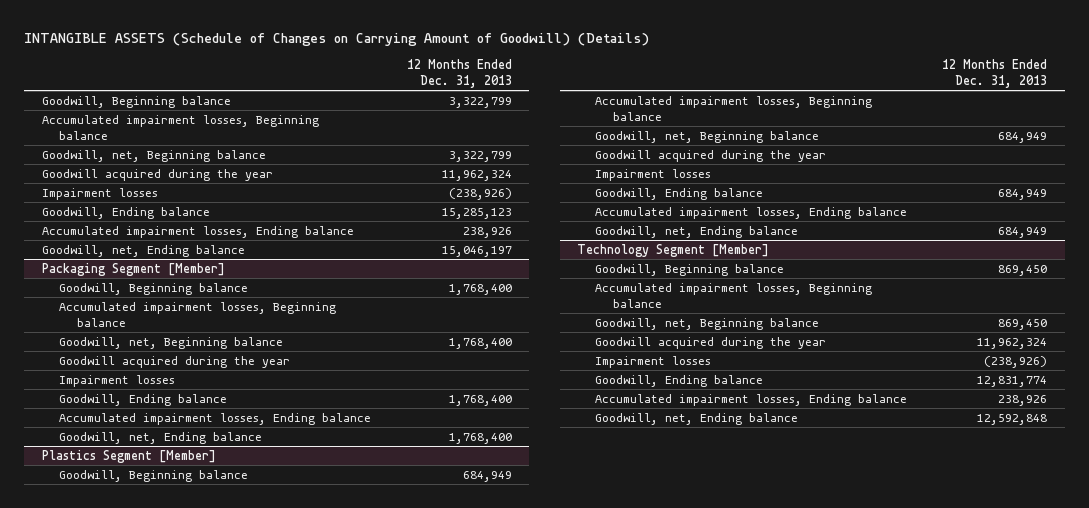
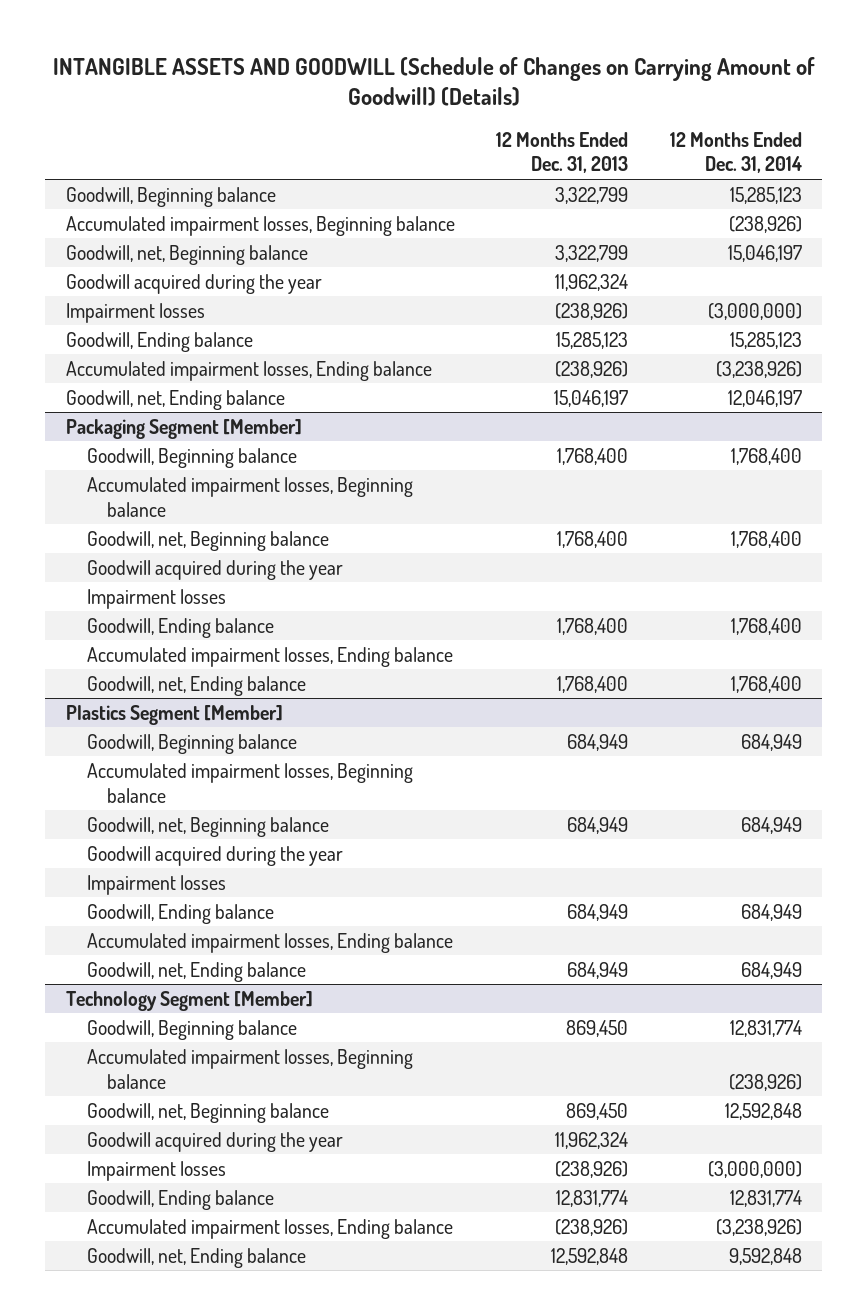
[24,33,650,47] INTANGIBLE ASSETS (Schedule of Changes on Carrying Amount of Goodwill) (Details) -> [52,57,815,107] INTANGIBLE ASSETS AND GOODWILL (Schedule of Changes on Carrying Amount of Goodwill) (Details)
none -> [669,131,802,174] 12 Months Ended Dec. 31, 2014
[462,226,512,238] 238,926 -> [555,360,629,378] (238,926)
[998,394,1048,406] 238,926 -> [555,1218,629,1236] (238,926)

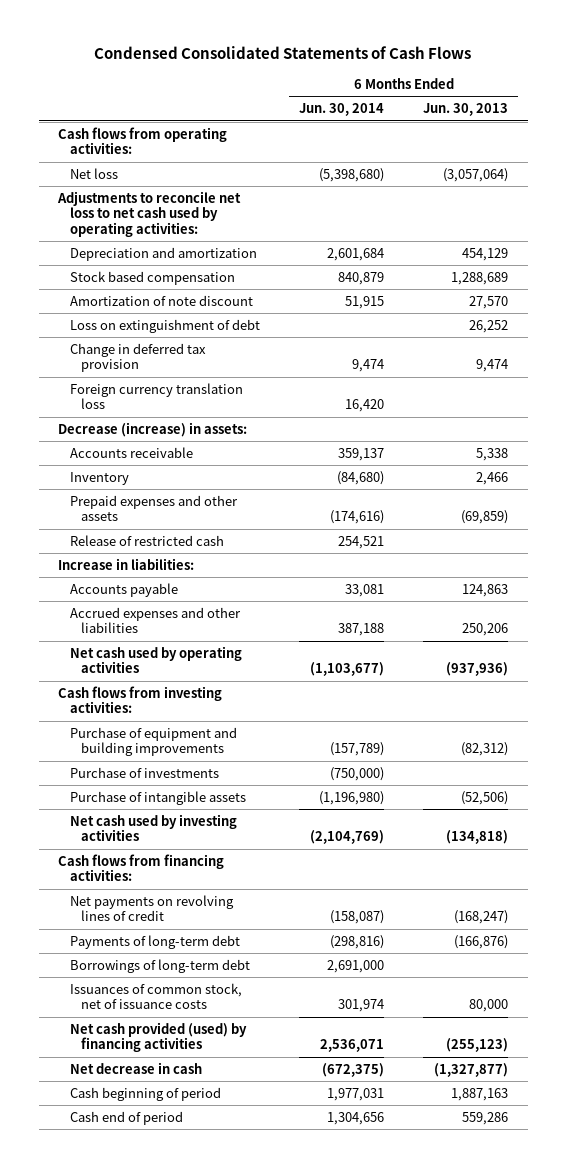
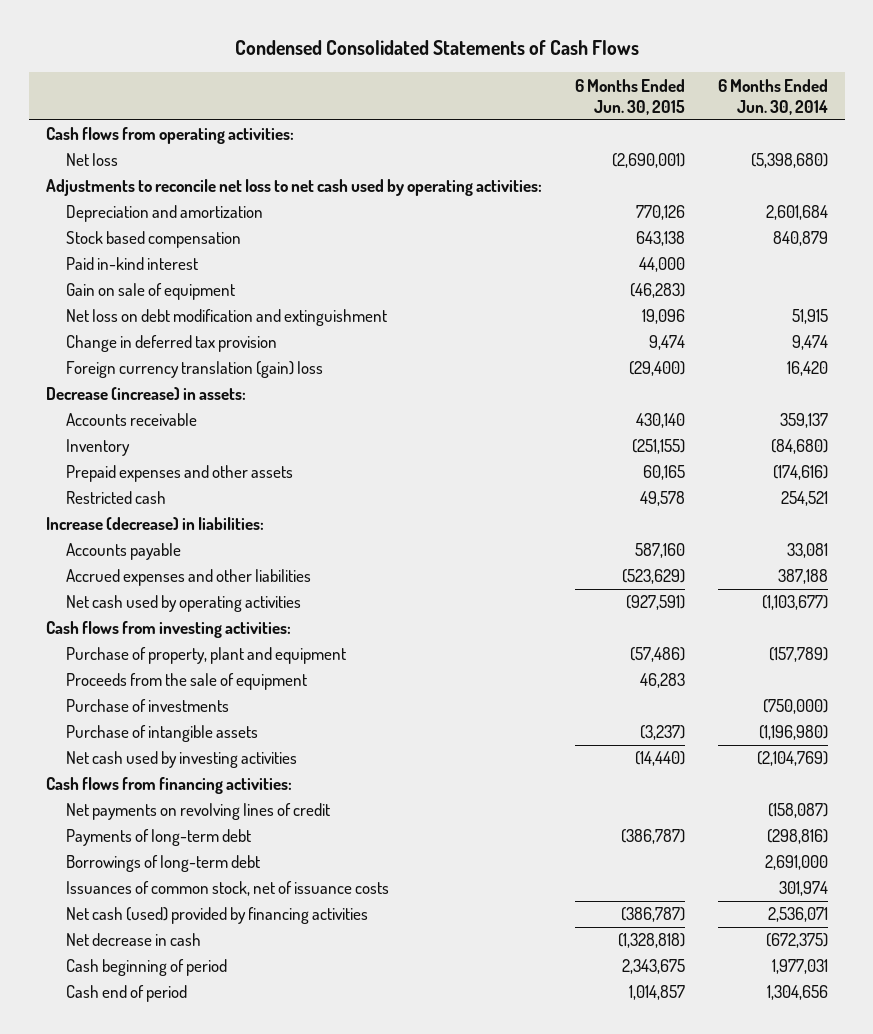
[423,103,509,117] Jun. 30, 2013 -> none
none -> [574,78,685,115] 6 Months Ended Jun. 30, 2015
[69,318,260,333] Loss on extinguishment of debt -> none
none -> [65,257,198,271] Paid in-kind interest
none -> [65,283,235,301] Gain on sale of equipment
[69,294,253,306] Amortization of note discount -> [65,309,387,327] Net loss on debt modification and extinguishment
[69,382,243,410] Foreign currency translation loss -> [65,361,323,379] Foreign currency translation (gain) loss
[69,534,224,546] Release of restricted cash -> [65,491,166,505] Restricted cash
[58,557,195,570] Increase in liabilities: -> [45,517,264,531] Increase (decrease) in liabilities:
[69,726,237,757] Purchase of equipment and building improvements -> [65,647,346,665] Purchase of property, plant and equipment
none -> [65,673,307,691] Proceeds from the sale of equipment
[69,1021,247,1053] Net cash provided (used) by financing activities -> [65,907,368,925] Net cash (used) provided by financing activities

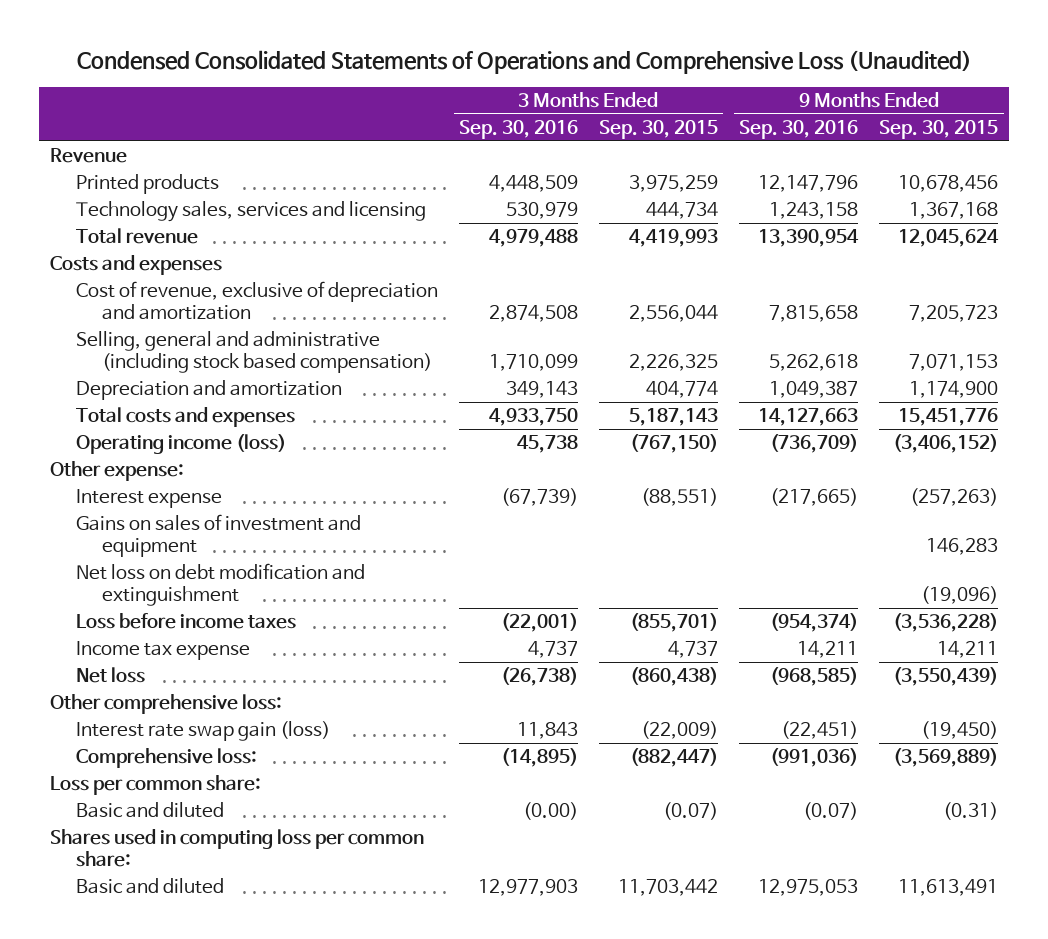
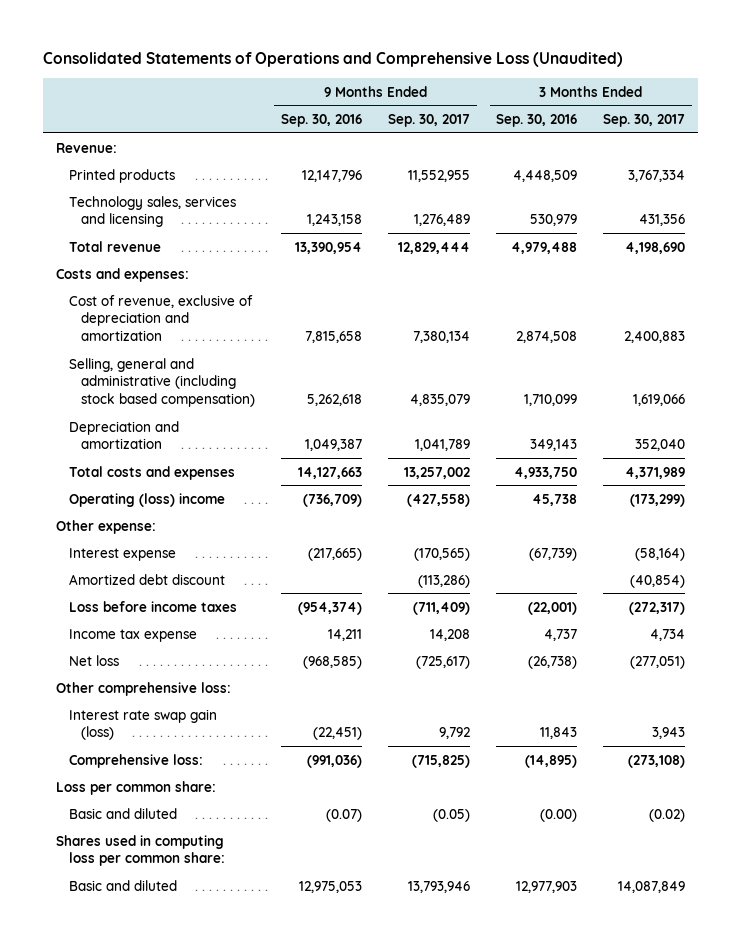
[77,50,973,75] Condensed Consolidated Statements of Operations and Comprehensive Loss (Unaudited) -> [43,52,624,68] Consolidated Statements of Operations and Comprehensive Loss (Unaudited)
[599,120,719,140] Sep. 30, 2015 -> none
[879,120,999,140] Sep. 30, 2015 -> none
none -> [388,113,471,127] Sep. 30, 2017
none -> [603,113,686,127] Sep. 30, 2017
[50,148,128,164] Revenue -> [56,142,118,153] Revenue:
[50,255,223,276] Costs and expenses -> [56,267,190,282] Costs and expenses:
[75,434,286,455] Operating income (loss) -> [68,492,225,507] Operating (loss) income
[75,514,361,558] Gains on sales of investment and equipment -> none
[75,563,365,607] Net loss on debt modification and extinguishment -> none
none -> [68,573,225,585] Amortized debt discount

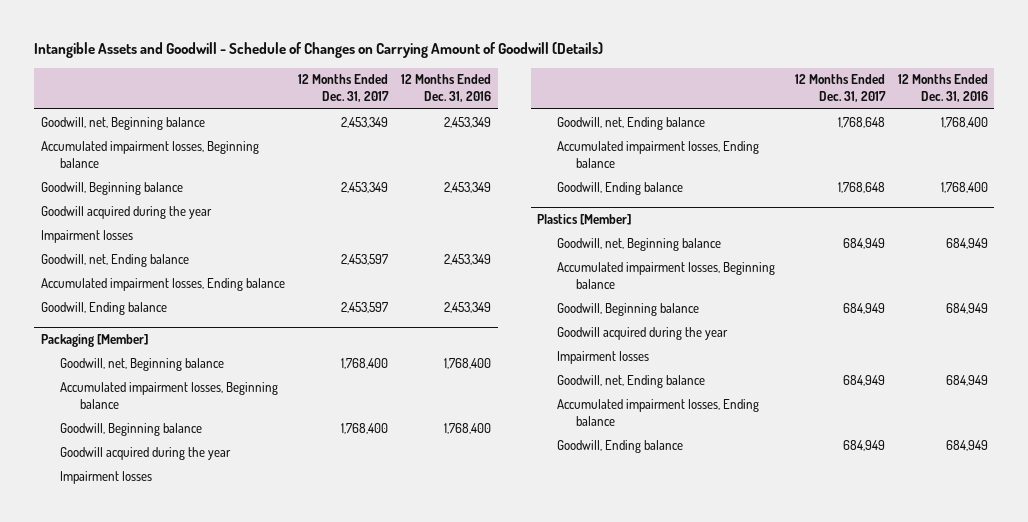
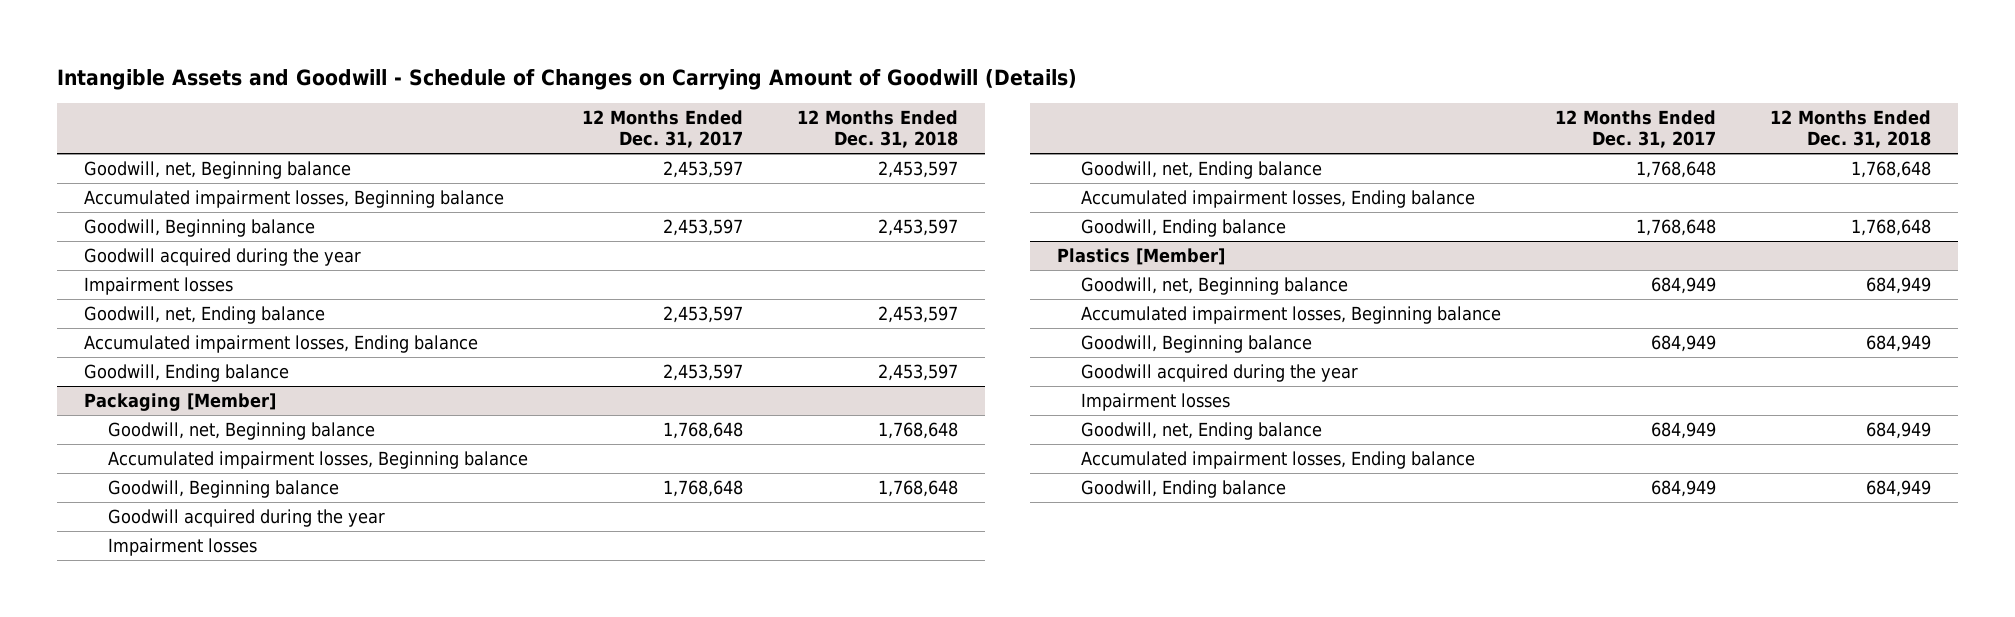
[401,74,492,103] 12 Months Ended Dec. 31, 2016 -> none
none -> [796,110,958,149] 12 Months Ended Dec. 31, 2018
[340,116,388,128] 2,453,349 -> [662,161,743,179] 2,453,597
[340,181,388,193] 2,453,349 -> [662,219,743,237] 2,453,597
[340,357,388,369] 1,768,400 -> [662,422,743,440] 1,768,648
[340,422,388,434] 1,768,400 -> [662,480,743,498] 1,768,648

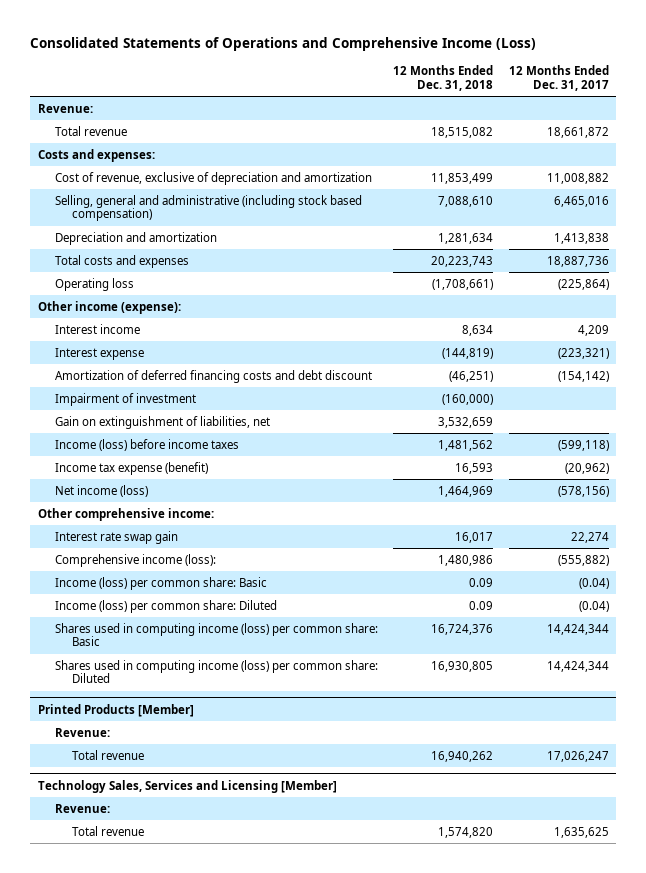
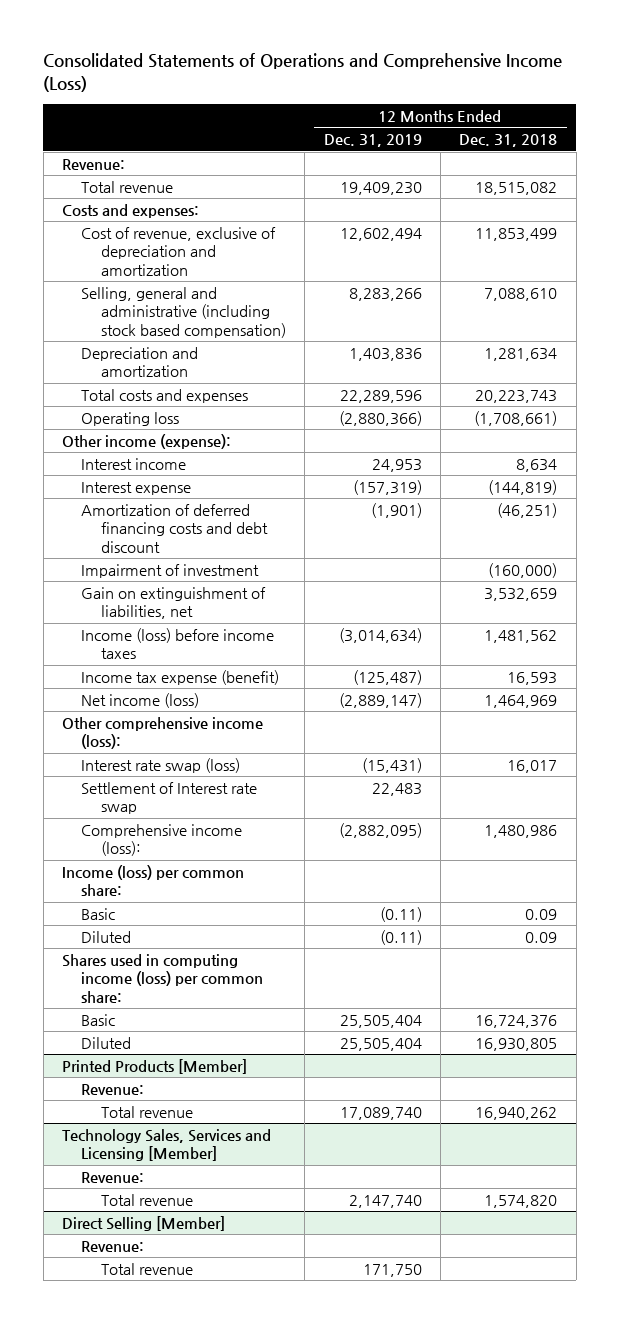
[508,65,609,92] 12 Months Ended Dec. 31, 2017 -> none
none -> [323,134,422,148] Dec. 31, 2019
[37,507,214,521] Other comprehensive income: -> [61,716,263,750] Other comprehensive income (loss):
[54,530,178,544] Interest rate swap gain -> [81,757,241,773] Interest rate swap (loss)
none -> [81,781,258,815] Settlement of Interest rate swap
none -> [61,864,244,897] Income (loss) per common share:
[54,576,267,590] Income (loss) per common share: Basic -> [81,907,116,920] Basic
[54,599,277,613] Income (loss) per common share: Diluted -> [81,930,132,943] Diluted
none -> [61,953,264,1003] Shares used in computing income (loss) per common share:
[54,622,378,647] Shares used in computing income (loss) per common share: Basic -> [81,1013,116,1026] Basic
[54,659,378,684] Shares used in computing income (loss) per common share: Diluted -> [81,1036,132,1049] Diluted
none -> [61,1215,225,1231] Direct Selling [Member]
none -> [81,1240,145,1252] Revenue:
none -> [100,1262,193,1275] Total revenue

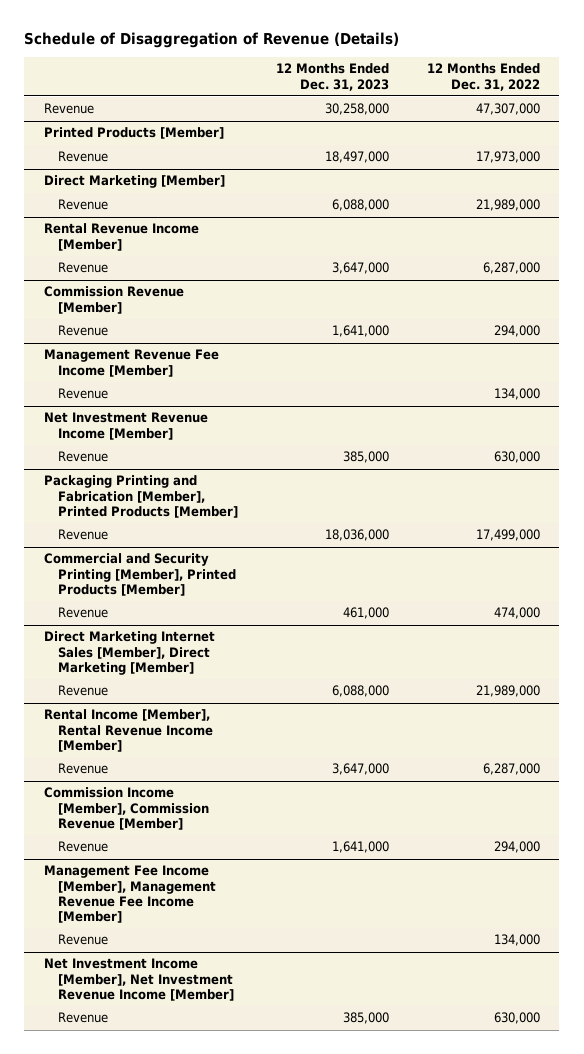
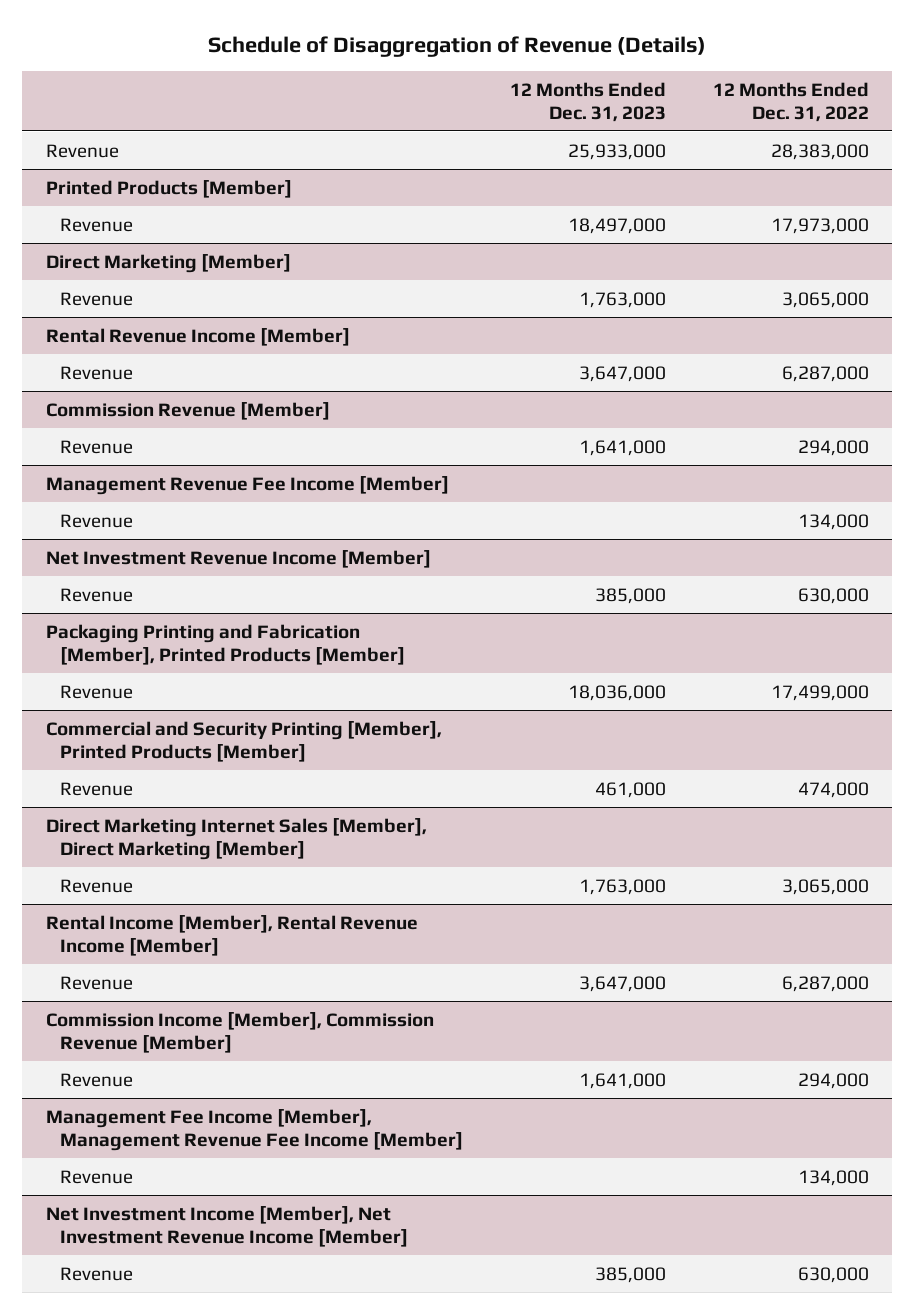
[325,103,390,116] 30,258,000 -> [567,143,666,160] 25,933,000
[476,103,541,116] 47,307,000 -> [770,143,869,160] 28,383,000
[332,199,390,212] 6,088,000 -> [578,291,666,308] 1,763,000
[476,199,541,212] 21,989,000 -> [781,291,869,308] 3,065,000
[332,685,390,698] 6,088,000 -> [578,878,666,895] 1,763,000
[476,685,541,698] 21,989,000 -> [781,878,869,895] 3,065,000

